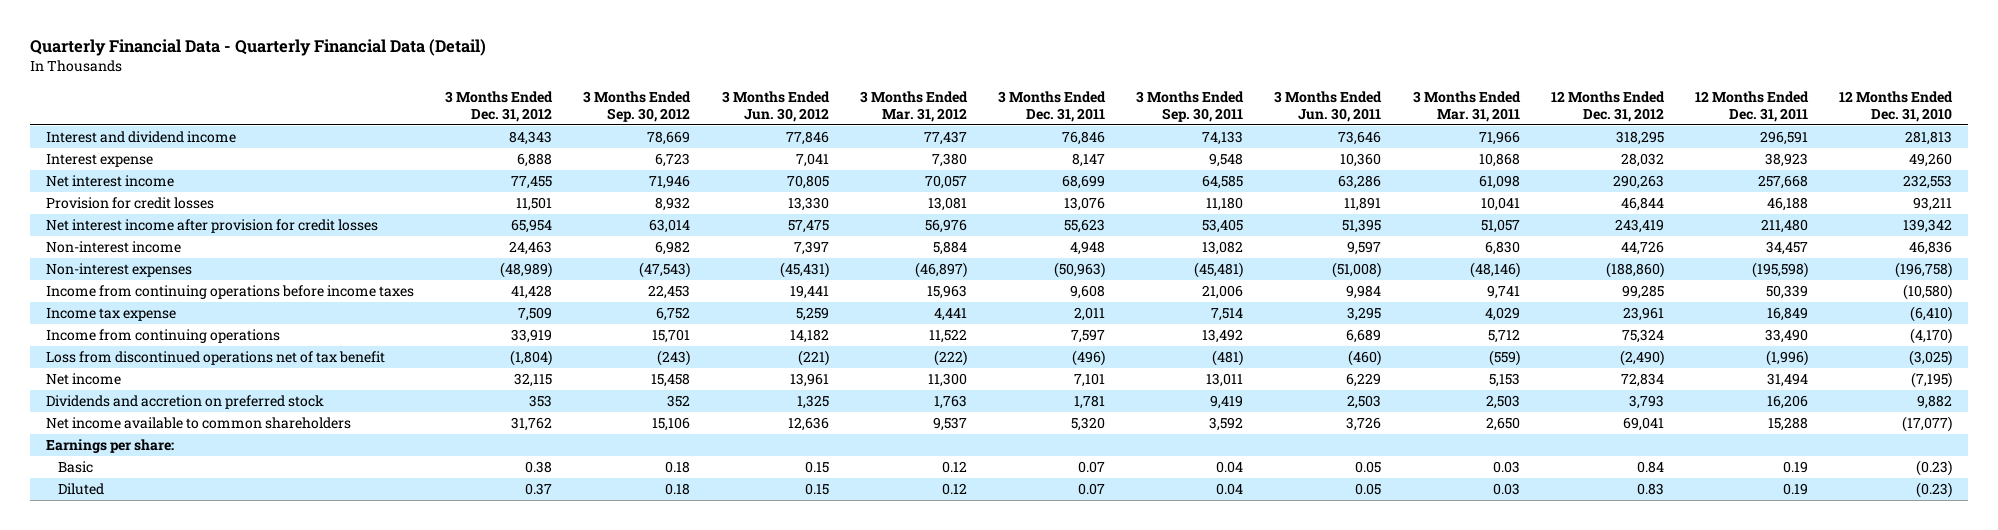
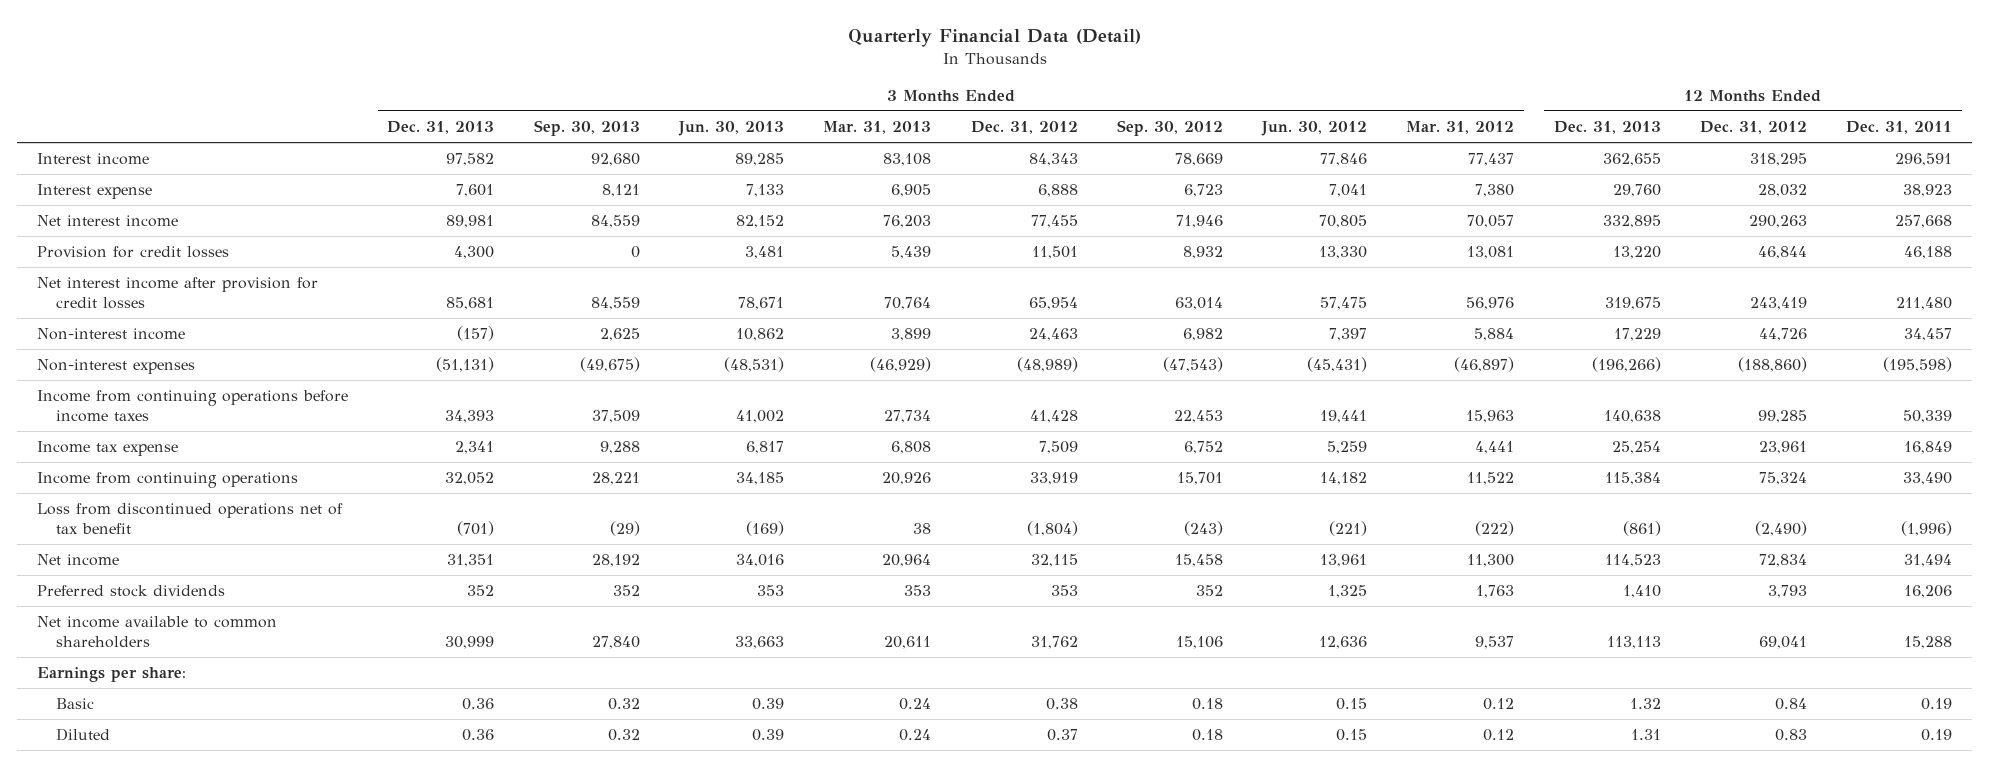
[30,39,487,57] Quarterly Financial Data - Quarterly Financial Data (Detail) -> [847,29,1141,48] Quarterly Financial Data (Detail)
[998,90,1107,122] 3 Months Ended Dec. 31, 2011 -> none
[1136,90,1245,122] 3 Months Ended Sep. 30, 2011 -> none
[1274,90,1383,122] 3 Months Ended Jun. 30, 2011 -> none
[1412,90,1521,122] 3 Months Ended Mar. 31, 2011 -> none
[1839,90,1954,122] 12 Months Ended Dec. 31, 2010 -> none
none -> [387,120,495,134] Dec. 31, 2013
none -> [533,119,640,136] Sep. 30, 2013
none -> [677,120,784,136] Jun. 30, 2013
none -> [823,120,932,134] Mar. 31, 2013
none -> [1553,120,1661,134] Dec. 31, 2013
[45,130,236,143] Interest and dividend income -> [37,153,150,166] Interest income
[45,394,324,409] Dividends and accretion on preferred stock -> [37,585,226,598] Preferred stock dividends

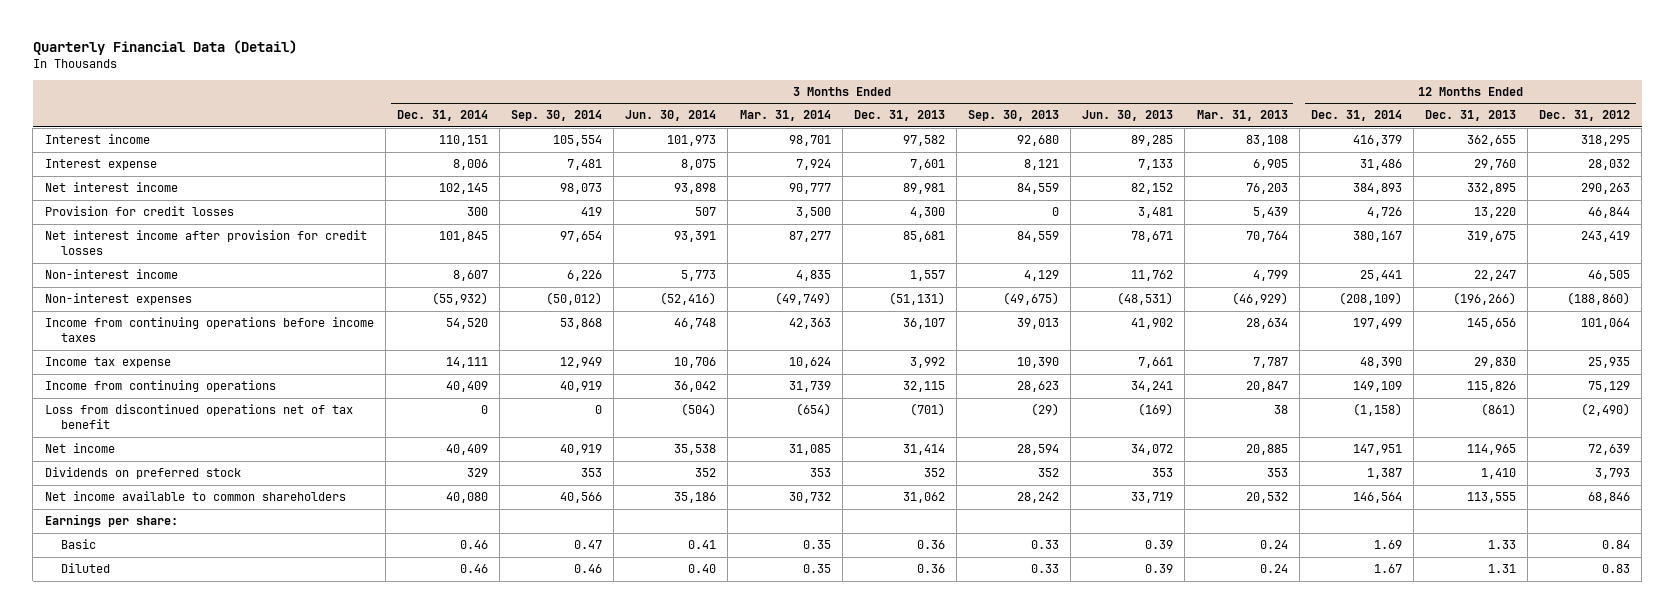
[970,120,1078,134] Dec. 31, 2012 -> none
[1116,119,1223,136] Sep. 30, 2012 -> none
[1261,120,1368,136] Jun. 30, 2012 -> none
[1406,120,1515,134] Mar. 31, 2012 -> none
[1846,120,1953,134] Dec. 31, 2011 -> none
none -> [396,110,488,122] Dec. 31, 2014
none -> [511,110,603,122] Sep. 30, 2014
none -> [625,110,717,122] Jun. 30, 2014
none -> [739,110,831,122] Mar. 31, 2014
none -> [1310,110,1402,122] Dec. 31, 2014
[457,326,495,342] (157) -> [909,270,945,282] 1,557
[599,328,640,342] 2,625 -> [1024,270,1060,282] 4,129
[735,328,784,342] 10,862 -> [1131,270,1174,282] 11,762
[891,328,932,342] 3,899 -> [1252,270,1288,282] 4,799
[1613,328,1661,342] 17,229 -> [1474,270,1517,282] 22,247
[1759,328,1808,342] 44,726 -> [1588,270,1631,282] 46,505
[445,409,495,423] 34,393 -> [902,318,945,330] 36,107
[591,409,640,423] 37,509 -> [1017,318,1060,330] 39,013
[735,409,784,423] 41,002 -> [1131,318,1174,330] 41,902
[884,409,932,423] 27,734 -> [1245,318,1288,330] 28,634
[1603,409,1661,423] 140,638 -> [1467,318,1517,330] 145,656
[1758,409,1808,423] 99,285 -> [1581,318,1631,330] 101,064
[455,441,495,455] 2,341 -> [909,357,945,369] 3,992
[599,441,640,455] 9,288 -> [1017,357,1060,369] 10,390
[745,441,784,455] 6,817 -> [1138,357,1174,369] 7,661
[891,441,932,455] 6,808 -> [1252,357,1288,369] 7,787
[1611,441,1661,455] 25,254 -> [1474,357,1517,369] 29,830
[1759,441,1808,455] 23,961 -> [1588,357,1631,369] 25,935
[445,472,495,486] 32,052 -> [902,381,945,393] 32,115
[591,472,640,486] 28,221 -> [1017,381,1060,393] 28,623
[735,472,784,486] 34,185 -> [1131,381,1174,393] 34,241
[882,472,932,486] 20,926 -> [1245,381,1288,393] 20,847
[1604,472,1661,486] 115,384 -> [1467,381,1517,393] 115,826
[1759,472,1808,486] 75,324 -> [1588,381,1631,393] 75,129
[447,554,495,568] 31,351 -> [902,444,945,456] 31,414
[591,554,640,568] 28,192 -> [1017,444,1060,456] 28,594
[735,554,784,568] 34,016 -> [1131,444,1174,456] 34,072
[882,554,932,568] 20,964 -> [1245,444,1288,456] 20,885
[1604,554,1661,568] 114,523 -> [1467,444,1517,456] 114,965
[1759,554,1808,568] 72,834 -> [1588,444,1631,456] 72,639
[37,585,226,598] Preferred stock dividends -> [44,467,241,480] Dividends on preferred stock
[445,635,495,649] 30,999 -> [902,492,945,504] 31,062
[591,635,640,649] 27,840 -> [1017,492,1060,504] 28,242
[734,635,784,649] 33,663 -> [1131,492,1174,504] 33,719
[884,635,932,649] 20,611 -> [1245,492,1288,504] 20,532
[1606,635,1661,649] 113,113 -> [1467,492,1517,504] 113,555
[1759,635,1808,649] 69,041 -> [1588,492,1631,504] 68,846
[607,698,640,711] 0.32 -> [1031,540,1060,550] 0.33
[1629,698,1661,710] 1.32 -> [1488,540,1517,550] 1.33
[607,729,640,742] 0.32 -> [1031,564,1060,574] 0.33

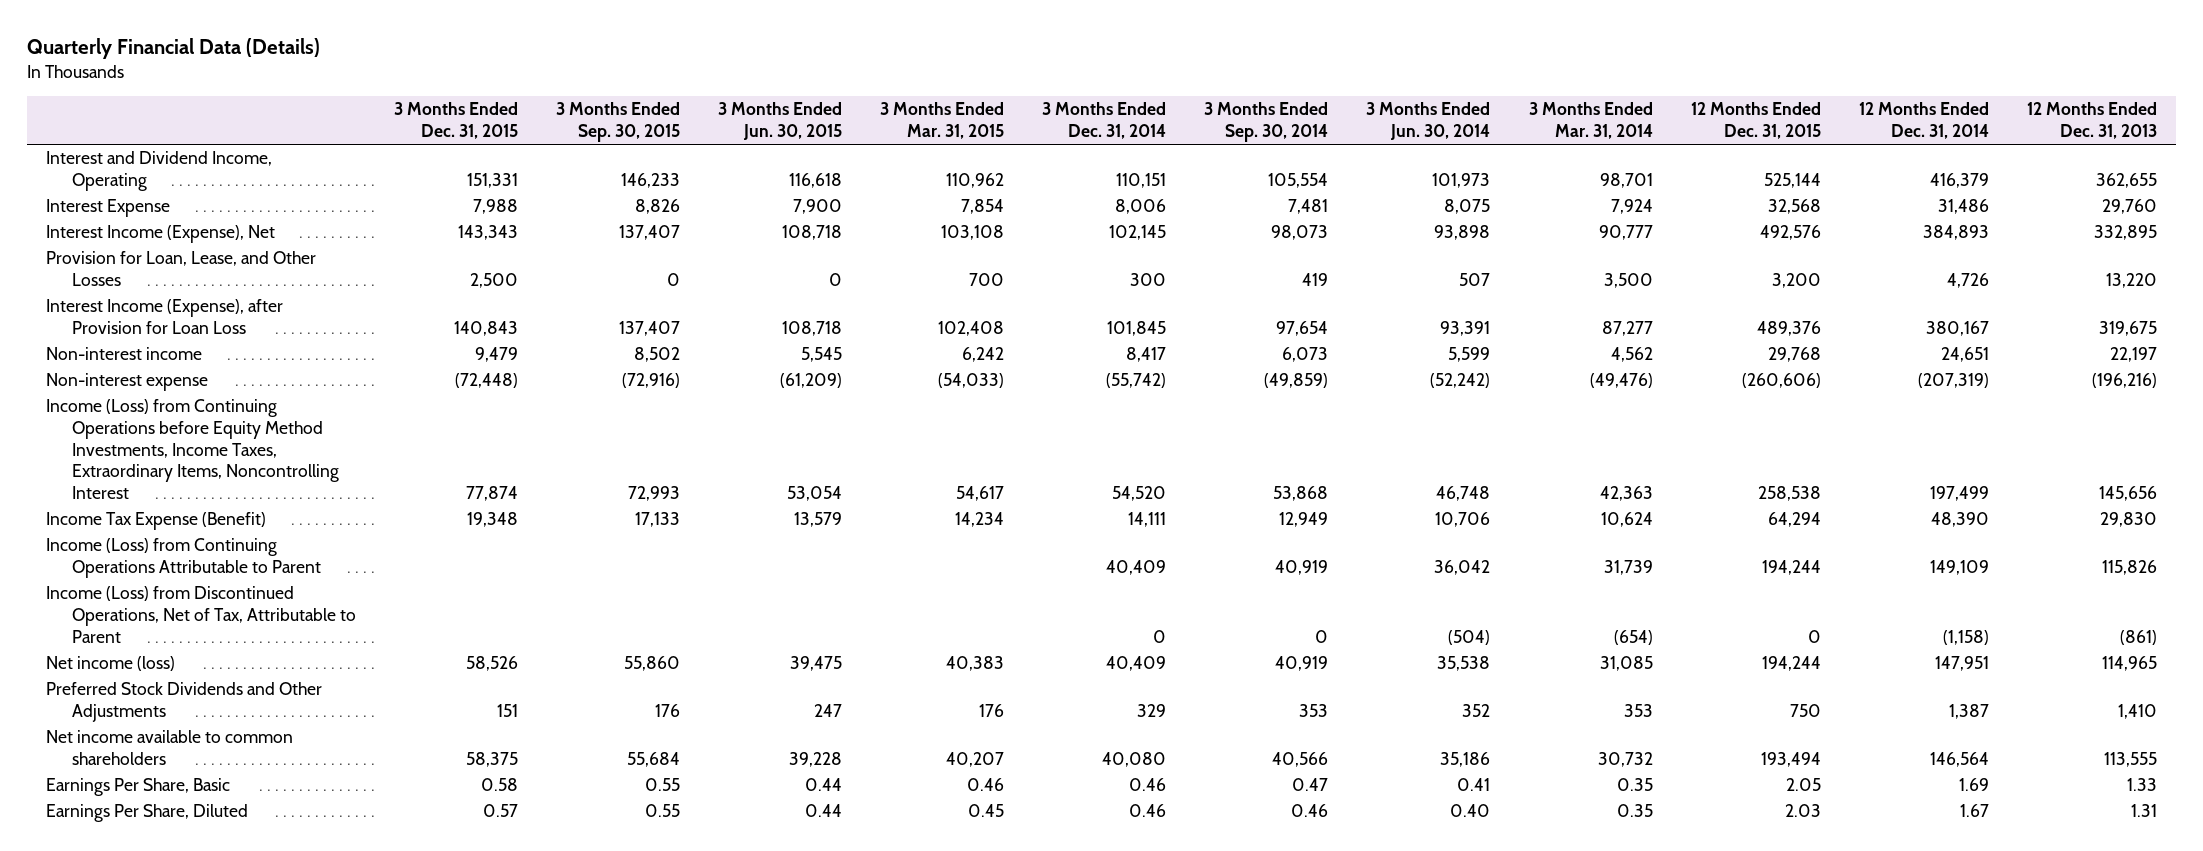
[32,39,297,55] Quarterly Financial Data (Detail) -> [26,38,320,60] Quarterly Financial Data (Details)
[853,110,945,122] Dec. 31, 2013 -> none
[968,110,1060,122] Sep. 30, 2013 -> none
[1082,110,1174,122] Jun. 30, 2013 -> none
[1196,110,1288,122] Mar. 31, 2013 -> none
[1539,110,1631,122] Dec. 31, 2012 -> none
none -> [394,102,519,140] 3 Months Ended Dec. 31, 2015
none -> [556,102,681,143] 3 Months Ended Sep. 30, 2015
none -> [718,102,843,141] 3 Months Ended Jun. 30, 2015
none -> [880,102,1005,140] 3 Months Ended Mar. 31, 2015
none -> [1690,102,1821,140] 12 Months Ended Dec. 31, 2015
[44,134,150,145] Interest income -> [45,151,272,192] Interest and Dividend Income, Operating
[44,159,157,171] Interest expense -> [45,199,170,218] Interest Expense
[44,182,178,193] Net interest income -> [45,225,275,244] Interest Income (Expense), Net
[44,206,234,217] Provision for credit losses -> [45,251,316,287] Provision for Loan, Lease, and Other Losses
[44,230,367,256] Net interest income after provision for credit losses -> [45,299,283,335] Interest Income (Expense), after Provision for Loan Loss
[452,270,488,282] 8,607 -> [1126,347,1167,363] 8,417
[567,270,603,282] 6,226 -> [1282,347,1329,363] 6,073
[681,270,717,282] 5,773 -> [1448,347,1491,363] 5,599
[795,270,831,282] 4,835 -> [1610,347,1653,363] 4,562
[1359,270,1402,282] 25,441 -> [1940,347,1989,363] 24,651
[1474,270,1517,282] 22,247 -> [2109,347,2157,363] 22,197
[44,293,192,306] Non-interest expenses -> [45,373,208,392] Non-interest expense
[431,292,488,306] (55,932) -> [1106,373,1167,389] (55,742)
[546,292,603,306] (50,012) -> [1264,373,1329,389] (49,859)
[660,292,717,306] (52,416) -> [1430,373,1491,389] (52,242)
[774,292,831,306] (49,749) -> [1589,373,1653,389] (49,476)
[1338,292,1402,306] (208,109) -> [1917,373,1989,389] (207,319)
[1453,292,1517,306] (196,266) -> [2091,373,2157,389] (196,216)
[44,317,374,343] Income from continuing operations before income taxes -> [45,399,339,500] Income (Loss) from Continuing Operations before Equity Method Investments, Income Taxes, Extraordinary Items, Noncontrolling Interest
[44,357,171,369] Income tax expense -> [45,512,266,531] Income Tax Expense (Benefit)
[44,380,276,393] Income from continuing operations -> [45,538,321,579] Income (Loss) from Continuing Operations Attributable to Parent
[44,404,353,430] Loss from discontinued operations net of tax benefit -> [45,586,356,643] Income (Loss) from Discontinued Operations, Net of Tax, Attributable to Parent
[44,443,115,454] Net income -> [45,656,175,672] Net income (loss)
[44,467,241,480] Dividends on preferred stock -> [45,682,322,723] Preferred Stock Dividends and Other Adjustments
[44,514,178,528] Earnings per share: -> none
[60,539,96,550] Basic -> [45,778,230,797] Earnings Per Share, Basic
[60,563,110,574] Diluted -> [45,804,248,823] Earnings Per Share, Diluted

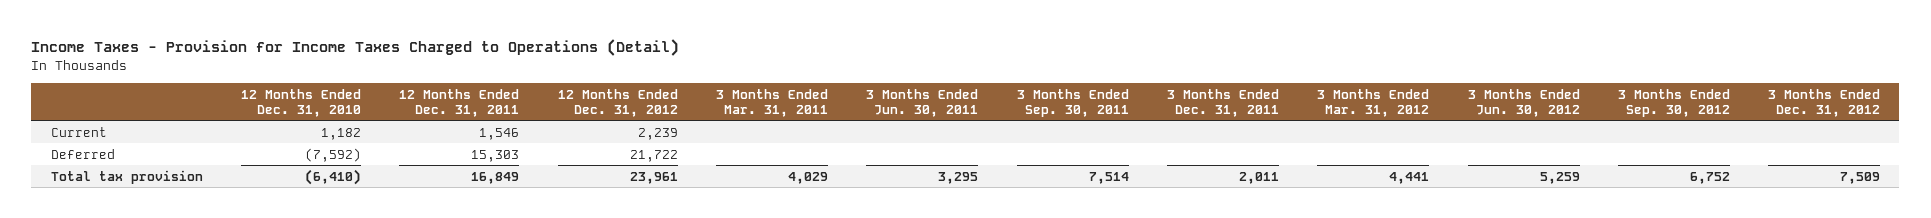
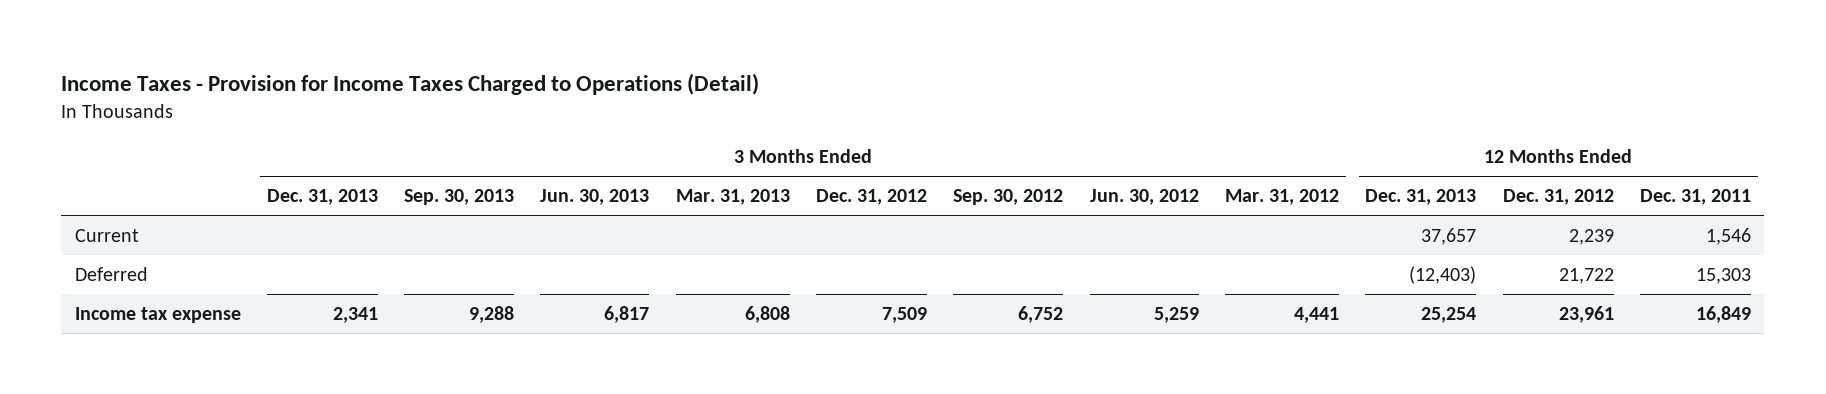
[240,88,361,117] 12 Months Ended Dec. 31, 2010 -> none
[715,88,828,117] 3 Months Ended Mar. 31, 2011 -> none
[866,88,979,117] 3 Months Ended Jun. 30, 2011 -> none
[1016,88,1129,117] 3 Months Ended Sep. 30, 2011 -> none
[1166,88,1279,117] 3 Months Ended Dec. 31, 2011 -> none
none -> [266,189,378,206] Dec. 31, 2013
none -> [404,189,515,206] Sep. 30, 2013
none -> [540,189,650,206] Jun. 30, 2013
none -> [675,189,790,206] Mar. 31, 2013
none -> [1365,189,1477,206] Dec. 31, 2013
[50,169,203,184] Total tax provision -> [74,306,241,323] Income tax expense

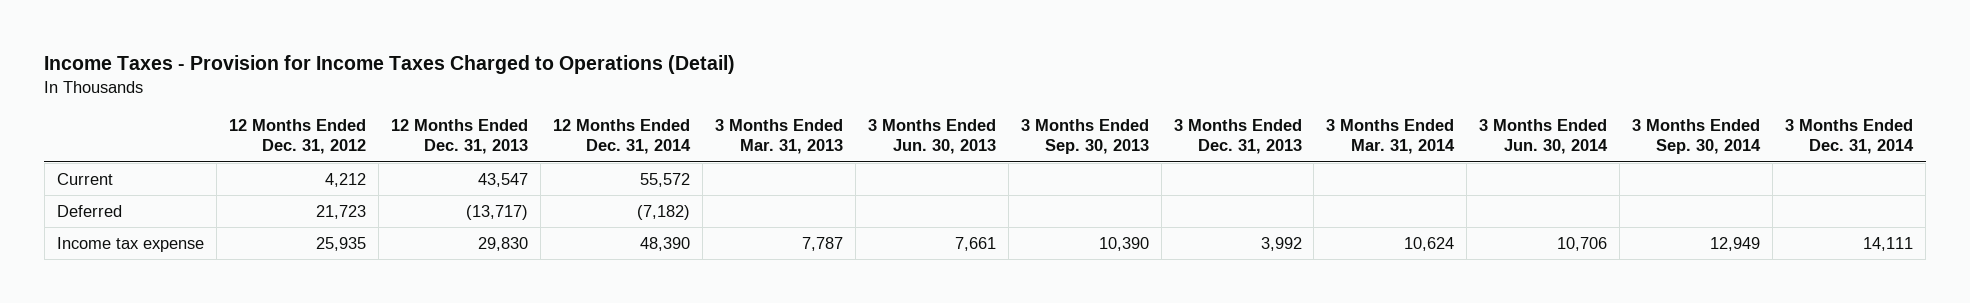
[816,189,928,206] Dec. 31, 2012 -> none
[953,189,1064,206] Sep. 30, 2012 -> none
[1089,189,1199,206] Jun. 30, 2012 -> none
[1225,189,1340,206] Mar. 31, 2012 -> none
[1639,189,1751,206] Dec. 31, 2011 -> none
none -> [552,119,691,155] 12 Months Ended Dec. 31, 2014
none -> [1326,119,1456,155] 3 Months Ended Mar. 31, 2014
none -> [1479,119,1609,155] 3 Months Ended Jun. 30, 2014
none -> [1632,119,1762,155] 3 Months Ended Sep. 30, 2014
none -> [1785,119,1915,155] 3 Months Ended Dec. 31, 2014
[1421,227,1477,245] 37,657 -> [477,172,528,187] 43,547
[1568,228,1614,245] 2,239 -> [324,172,366,187] 4,212
[1409,265,1477,284] (12,403) -> [465,204,528,220] (13,717)
[1558,267,1614,284] 21,722 -> [315,204,366,219] 21,723
[332,306,378,323] 2,341 -> [1260,236,1302,251] 3,992
[469,305,515,323] 9,288 -> [1098,236,1149,251] 10,390
[604,305,650,323] 6,817 -> [954,236,996,251] 7,661
[744,305,790,323] 6,808 -> [801,236,843,251] 7,787
[1421,306,1477,323] 25,254 -> [477,236,528,251] 29,830
[1558,305,1614,323] 23,961 -> [315,236,366,251] 25,935

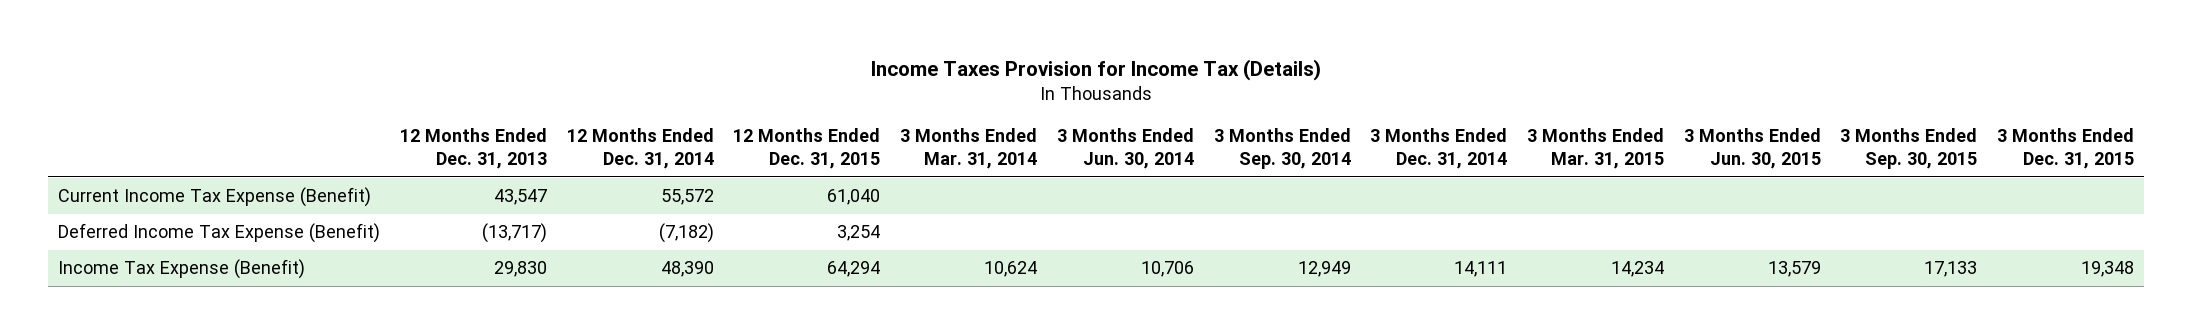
[44,55,736,75] Income Taxes - Provision for Income Taxes Charged to Operations (Detail) -> [871,59,1322,82] Income Taxes Provision for Income Tax (Details)
[228,119,366,155] 12 Months Ended Dec. 31, 2012 -> none
[714,119,843,155] 3 Months Ended Mar. 31, 2013 -> none
[867,119,996,155] 3 Months Ended Jun. 30, 2013 -> none
[1020,119,1149,155] 3 Months Ended Sep. 30, 2013 -> none
[1173,119,1302,155] 3 Months Ended Dec. 31, 2013 -> none
none -> [733,128,881,170] 12 Months Ended Dec. 31, 2015
none -> [1527,128,1665,170] 3 Months Ended Mar. 31, 2015
none -> [1683,128,1821,170] 3 Months Ended Jun. 30, 2015
none -> [1840,128,1978,170] 3 Months Ended Sep. 30, 2015
none -> [1997,128,2135,170] 3 Months Ended Dec. 31, 2015
[56,172,113,185] Current -> [58,187,372,208] Current Income Tax Expense (Benefit)
[56,204,122,217] Deferred -> [58,223,381,244] Deferred Income Tax Expense (Benefit)
[56,236,204,252] Income tax expense -> [58,259,306,280] Income Tax Expense (Benefit)

